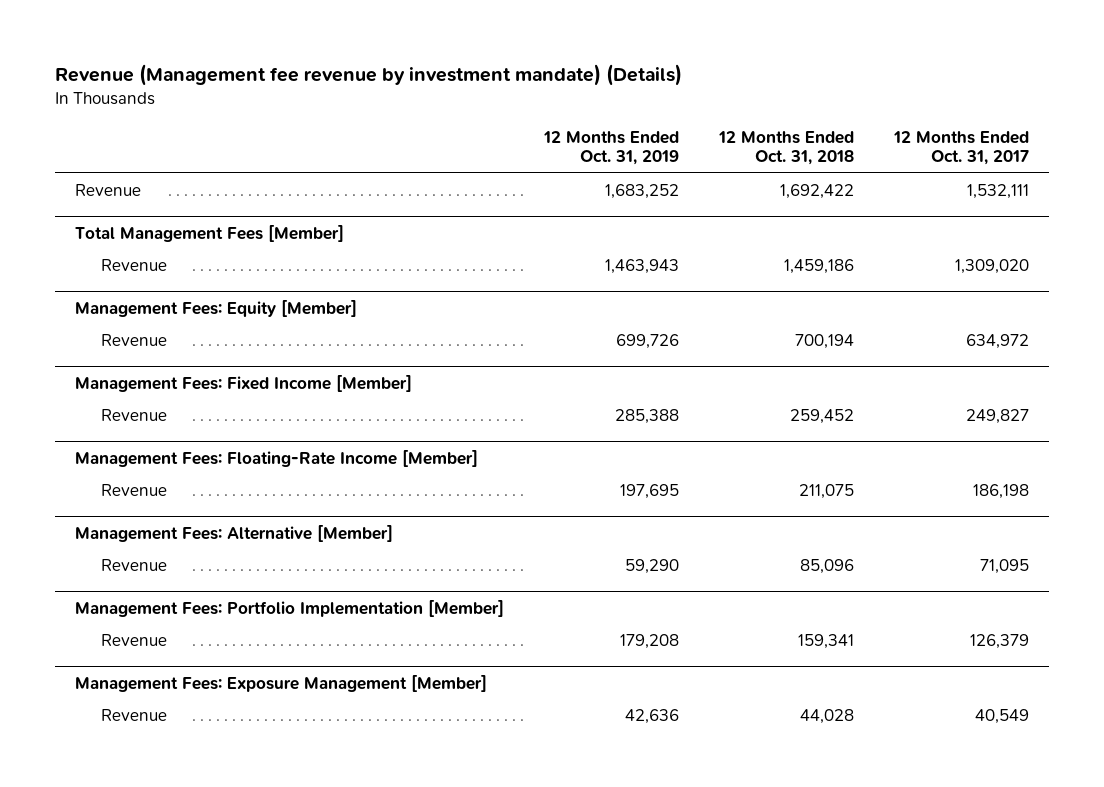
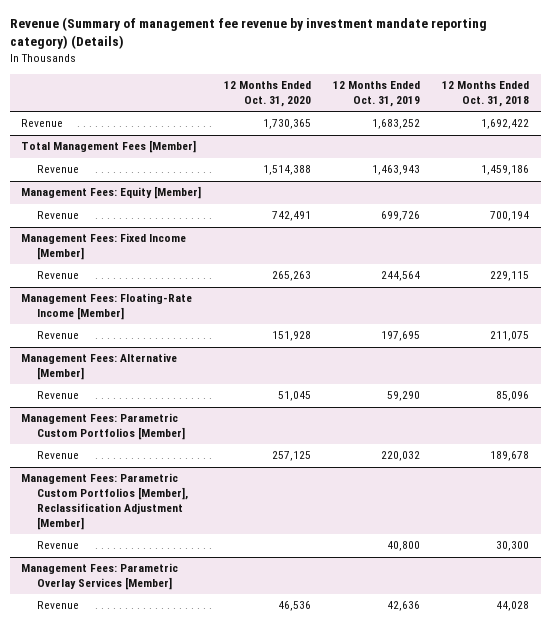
[55,64,683,87] Revenue (Management fee revenue by investment mandate) (Details) -> [9,17,487,50] Revenue (Summary of management fee revenue by investment mandate reporting category) (Details)
[892,130,1029,166] 12 Months Ended Oct. 31, 2017 -> none
none -> [223,81,311,107] 12 Months Ended Oct. 31, 2020
[615,409,680,425] 285,388 -> [380,271,420,282] 244,564
[789,409,854,425] 259,452 -> [490,271,530,282] 229,115
[75,599,505,617] Management Fees: Portfolio Implementation [Member] -> [21,413,186,441] Management Fees: Parametric Custom Portfolios [Member]
[620,634,680,650] 179,208 -> [380,451,420,462] 220,032
[797,634,854,650] 159,341 -> [490,451,530,462] 189,678
none -> [21,473,189,530] Management Fees: Parametric Custom Portfolios [Member], Reclassification Adjustment [Member]
none -> [37,541,80,550] Revenue
[75,674,488,692] Management Fees: Exposure Management [Member] -> [21,563,179,591] Management Fees: Parametric Overlay Services [Member]

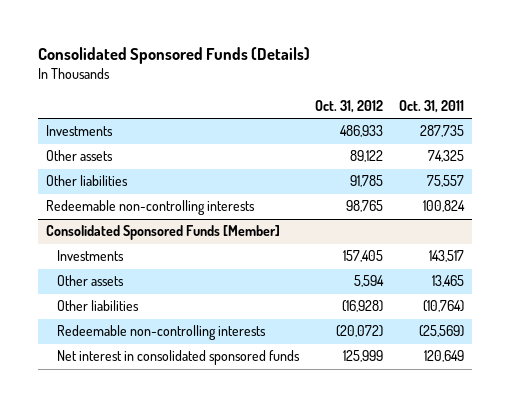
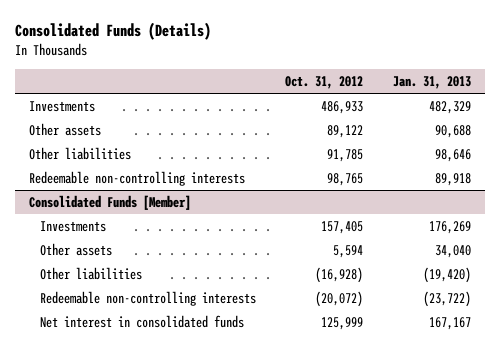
[38,47,311,65] Consolidated Sponsored Funds (Details) -> [14,22,211,41] Consolidated Funds (Details)
[398,100,464,114] Oct. 31, 2011 -> none
none -> [392,75,471,89] Jan. 31, 2013
[46,225,281,241] Consolidated Sponsored Funds [Member] -> [29,195,192,211] Consolidated Funds [Member]
[57,350,301,366] Net interest in consolidated sponsored funds -> [40,315,245,329] Net interest in consolidated funds

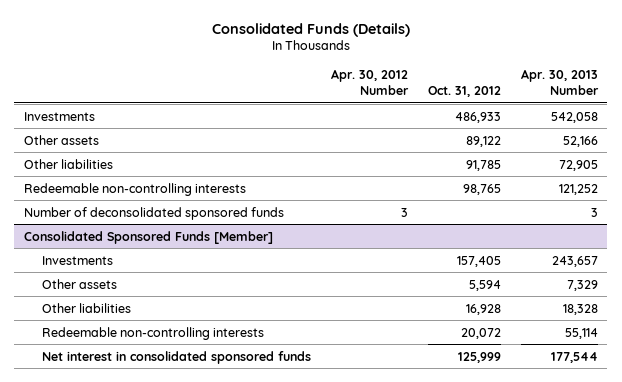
[392,75,471,89] Jan. 31, 2013 -> none
none -> [330,69,409,95] Apr. 30, 2012 Number
none -> [520,69,599,95] Apr. 30, 2013 Number
none -> [24,206,285,220] Number of deconsolidated sponsored funds
[29,195,192,211] Consolidated Funds [Member] -> [24,230,274,244] Consolidated Sponsored Funds [Member]
[315,267,364,284] (16,928) -> [465,303,501,315] 16,928
[315,291,364,308] (20,072) -> [460,327,501,339] 20,072
[40,315,245,329] Net interest in consolidated funds -> [41,350,311,364] Net interest in consolidated sponsored funds

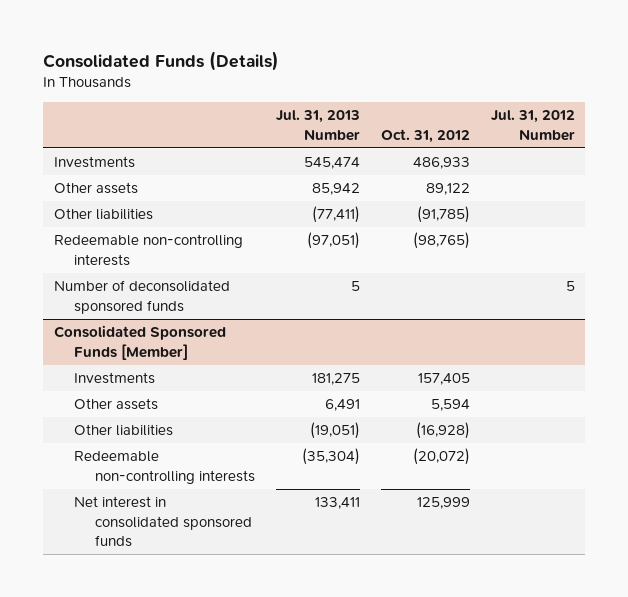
[330,69,409,95] Apr. 30, 2012 Number -> none
[520,69,599,95] Apr. 30, 2013 Number -> none
none -> [275,110,360,141] Jul. 31, 2013 Number
none -> [490,110,575,141] Jul. 31, 2012 Number
[465,159,501,171] 91,785 -> [416,206,470,224] (91,785)
[462,183,501,195] 98,765 -> [412,232,470,250] (98,765)
[465,303,501,315] 16,928 -> [415,422,470,440] (16,928)
[460,327,501,339] 20,072 -> [412,448,470,466] (20,072)

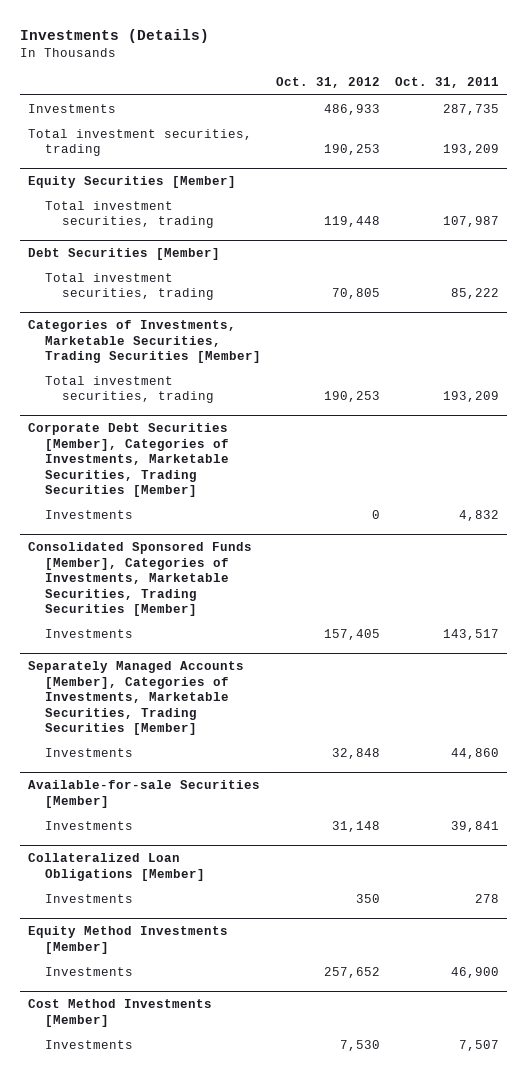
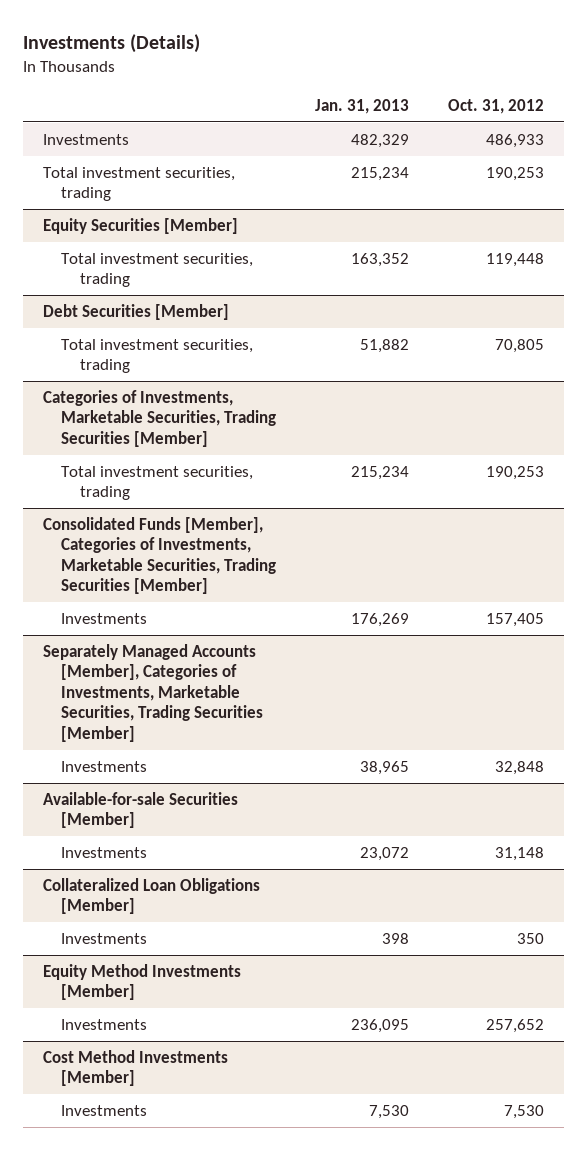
[395,77,500,89] Oct. 31, 2011 -> none
none -> [315,98,410,114] Jan. 31, 2013
[27,423,229,498] Corporate Debt Securities [Member], Categories of Investments, Marketable Securities, Trading Securities [Member] -> none
[44,509,133,519] Investments -> none
[27,542,252,617] Consolidated Sponsored Funds [Member], Categories of Investments, Marketable Securities, Trading Securities [Member] -> [42,516,277,595] Consolidated Funds [Member], Categories of Investments, Marketable Securities, Trading Securities [Member]

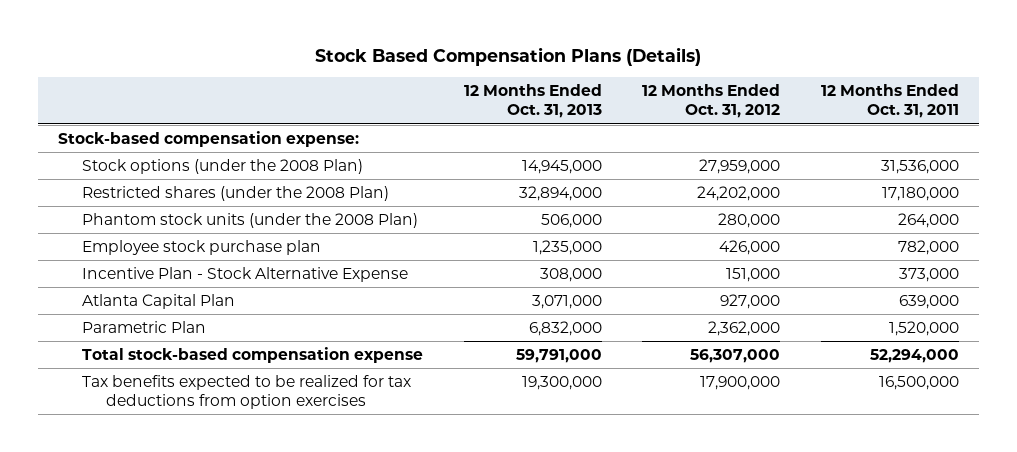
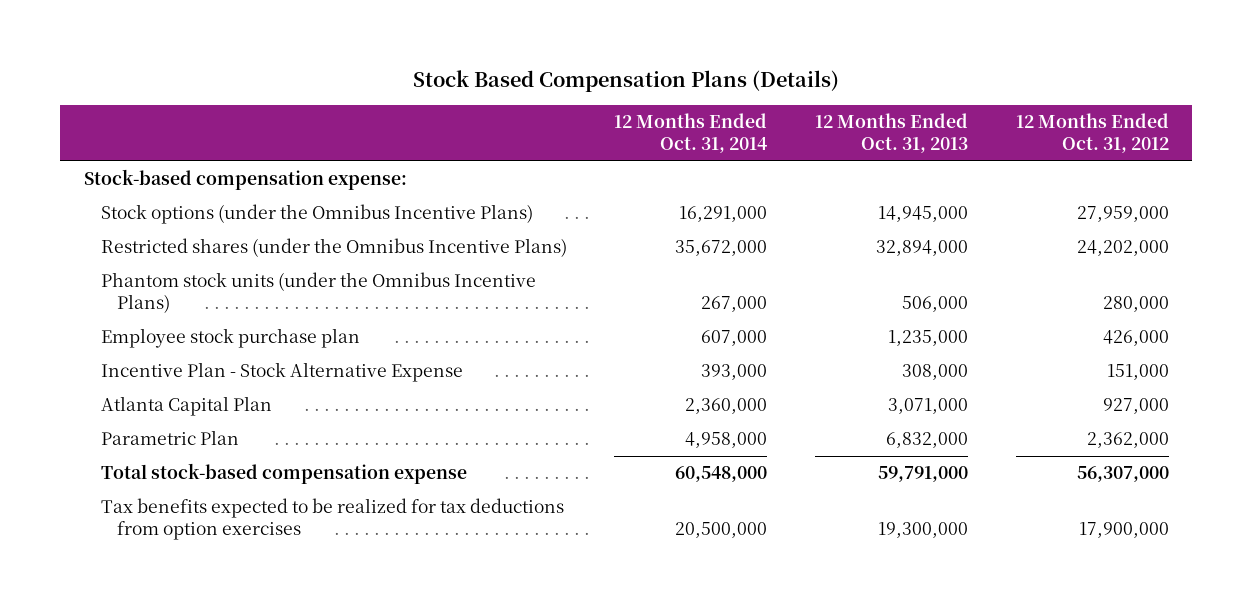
[820,83,959,119] 12 Months Ended Oct. 31, 2011 -> none
none -> [614,113,768,154] 12 Months Ended Oct. 31, 2014
[82,158,364,174] Stock options (under the 2008 Plan) -> [100,204,533,225] Stock options (under the Omnibus Incentive Plans)
[82,185,390,201] Restricted shares (under the 2008 Plan) -> [100,238,567,258] Restricted shares (under the Omnibus Incentive Plans)
[82,212,419,228] Phantom stock units (under the 2008 Plan) -> [100,272,536,314] Phantom stock units (under the Omnibus Incentive Plans)

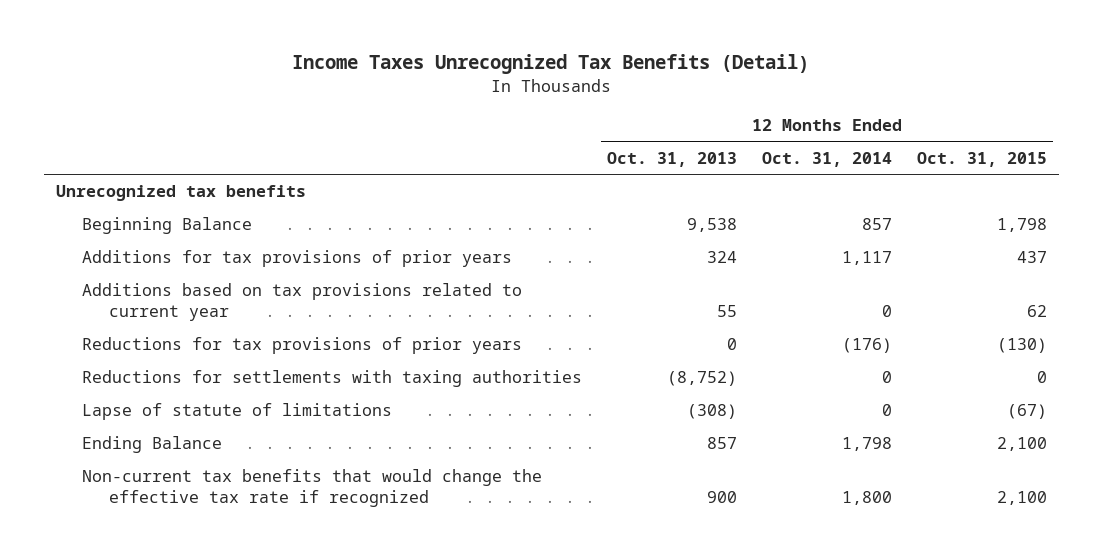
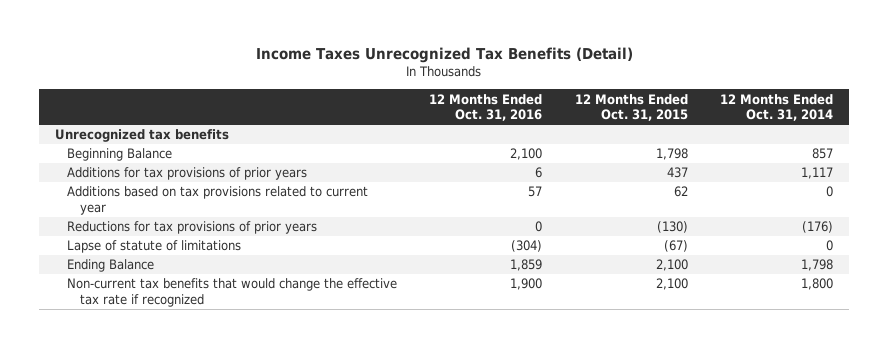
[607,151,738,167] Oct. 31, 2013 -> none
none -> [429,93,543,122] 12 Months Ended Oct. 31, 2016
[82,370,583,388] Reductions for settlements with taxing authorities -> none

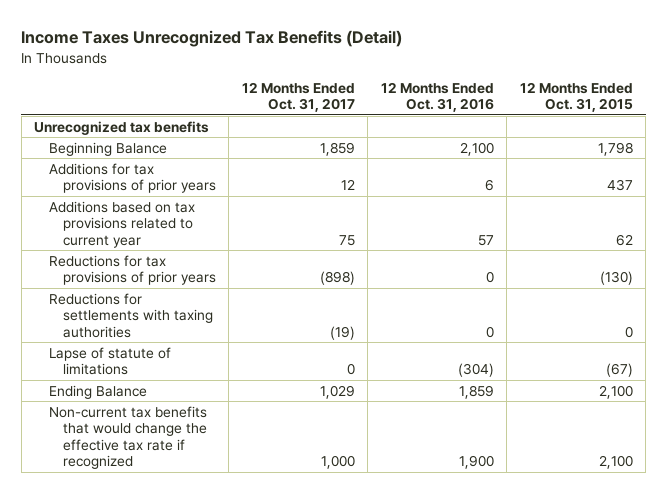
[719,93,833,122] 12 Months Ended Oct. 31, 2014 -> none
none -> [241,81,355,113] 12 Months Ended Oct. 31, 2017
none -> [48,292,213,338] Reductions for settlements with taxing authorities

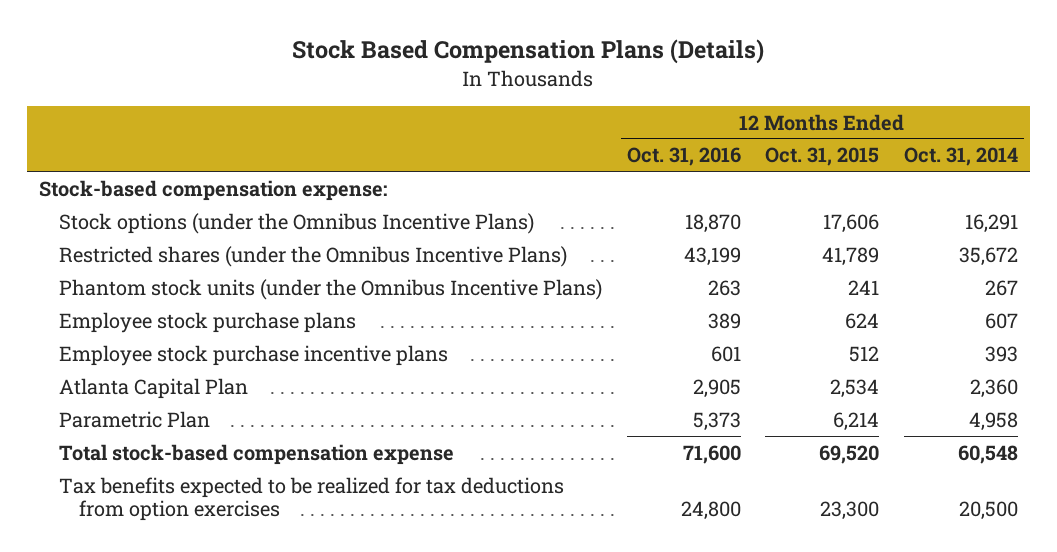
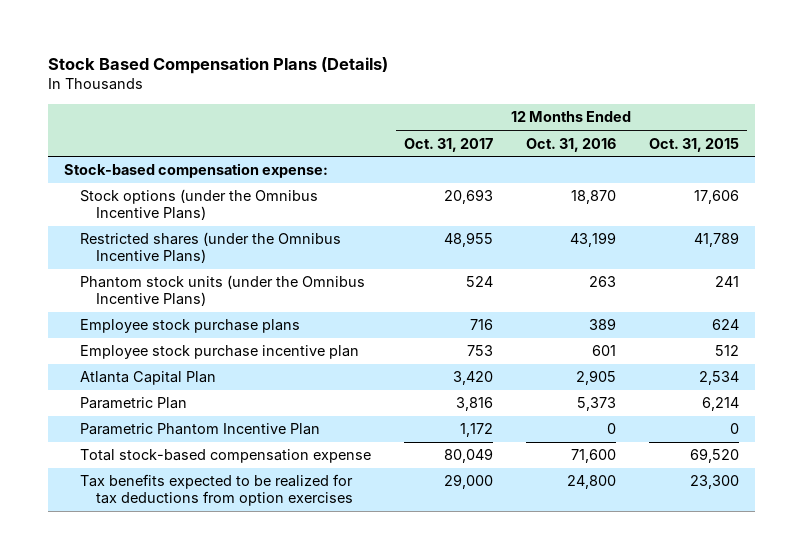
[903,147,1018,167] Oct. 31, 2014 -> none
none -> [404,137,494,152] Oct. 31, 2017
[59,344,449,366] Employee stock purchase incentive plans -> [80,345,360,360] Employee stock purchase incentive plan
none -> [80,423,321,436] Parametric Phantom Incentive Plan

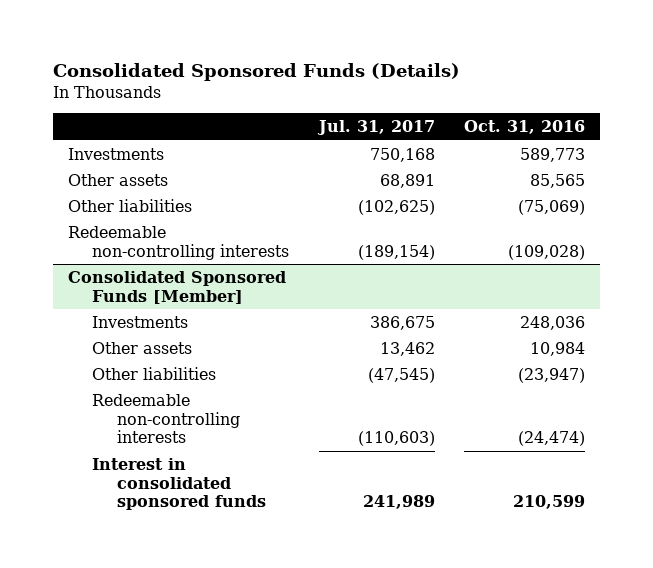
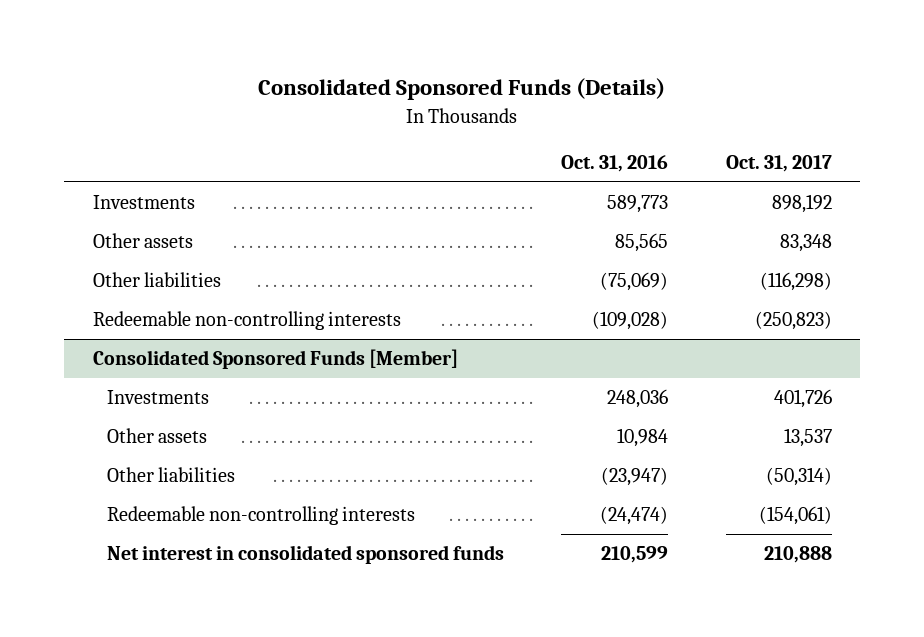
[316,120,435,136] Jul. 31, 2017 -> none
none -> [725,155,832,173] Oct. 31, 2017
[92,457,266,511] Interest in consolidated sponsored funds -> [107,545,505,565] Net interest in consolidated sponsored funds

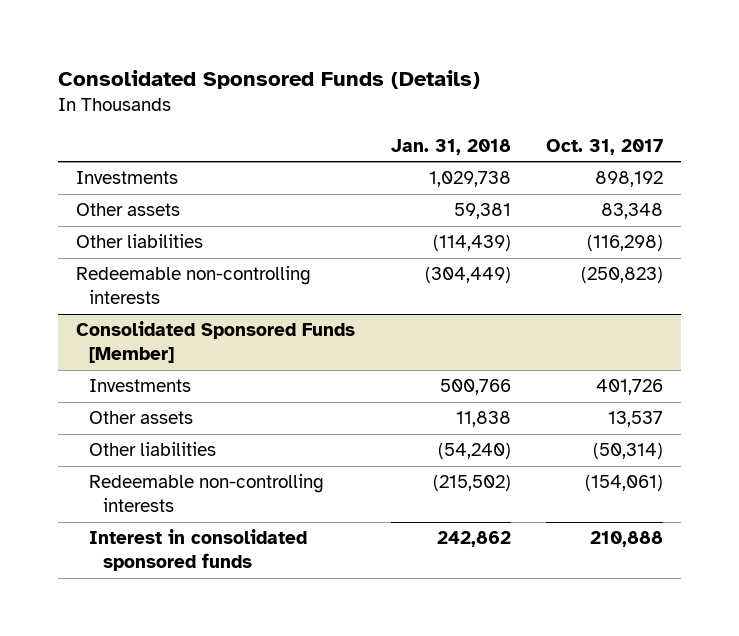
[561,155,669,173] Oct. 31, 2016 -> none
none -> [390,138,511,155] Jan. 31, 2018
[107,545,505,565] Net interest in consolidated sponsored funds -> [89,529,308,572] Interest in consolidated sponsored funds

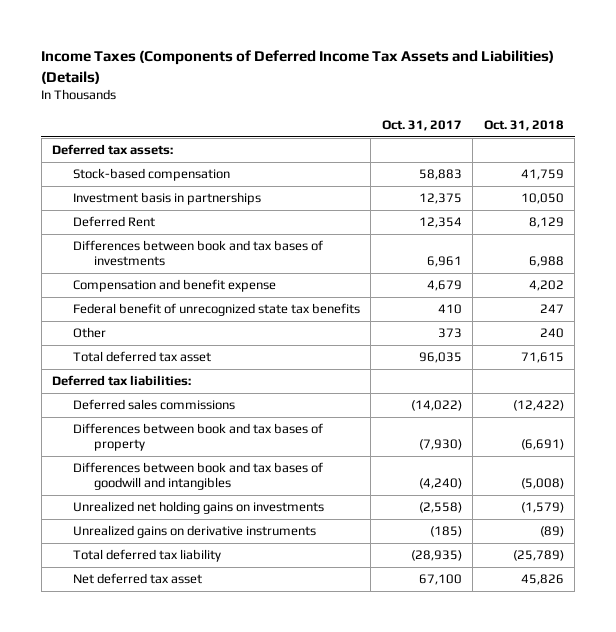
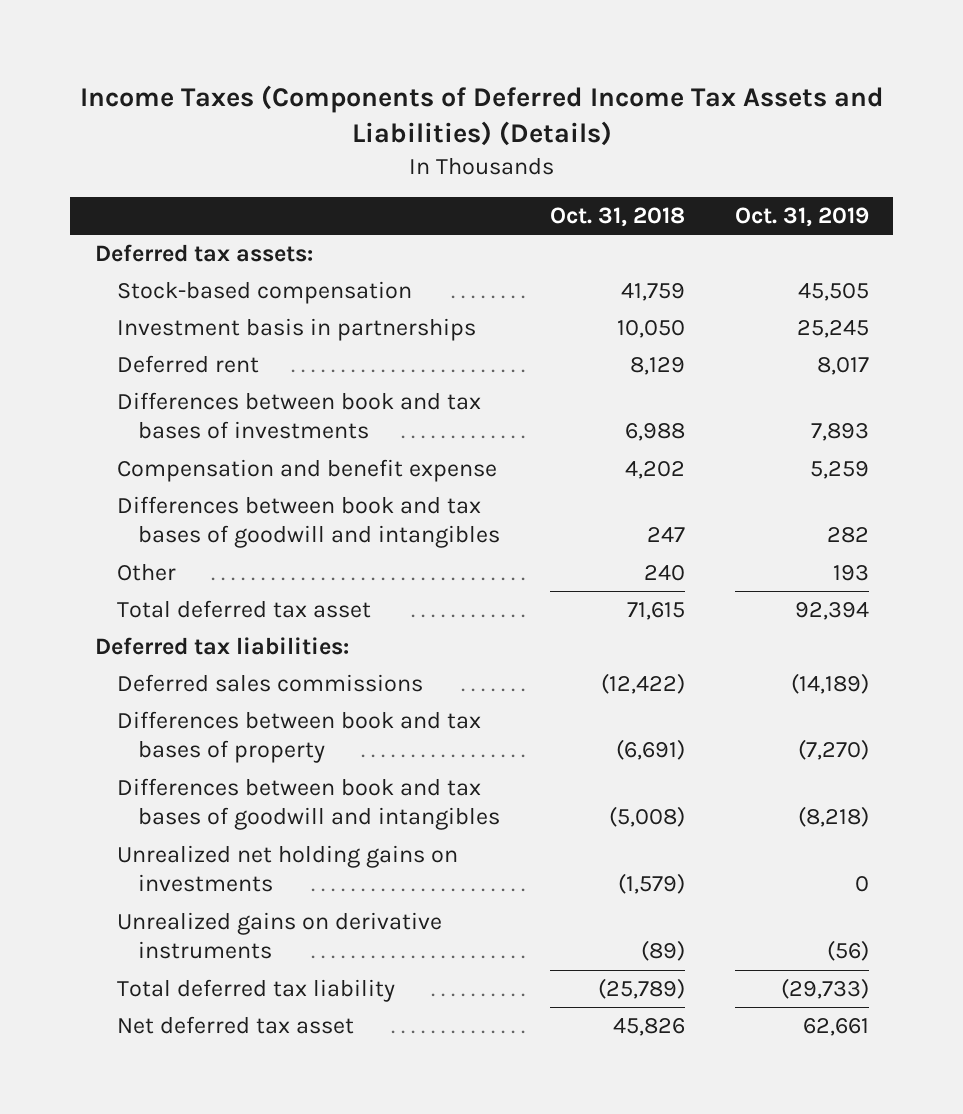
[381,119,462,131] Oct. 31, 2017 -> none
none -> [734,207,869,228] Oct. 31, 2019
[72,216,155,228] Deferred Rent -> [116,354,259,373] Deferred rent
[72,303,360,317] Federal benefit of unrecognized state tax benefits -> [116,495,501,549] Differences between book and tax bases of goodwill and intangibles

